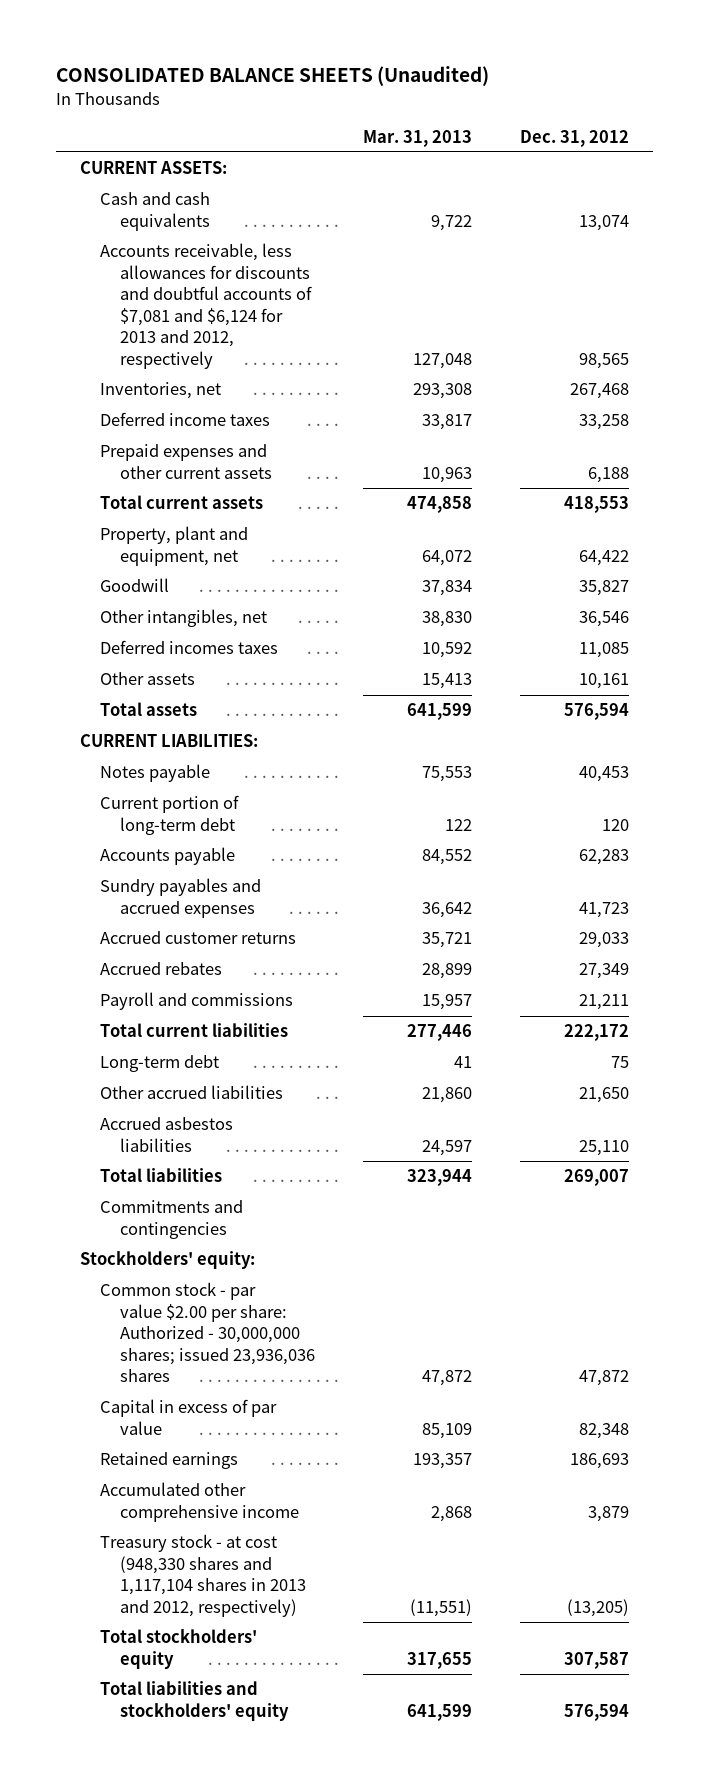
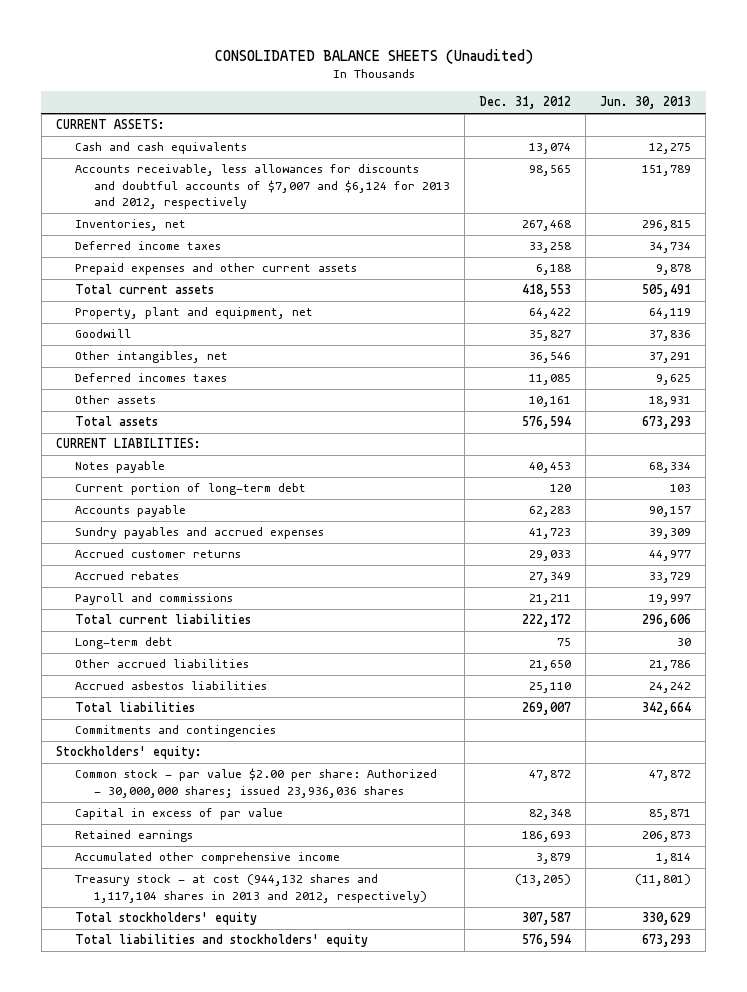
[362,129,472,147] Mar. 31, 2013 -> none
none -> [600,96,692,110] Jun. 30, 2013
[100,243,313,369] Accounts receivable, less allowances for discounts and doubtful accounts of $7,081 and $6,124 for 2013 and 2012, respectively -> [75,164,451,210] Accounts receivable, less allowances for discounts and doubtful accounts of $7,007 and $6,124 for 2013 and 2012, respectively
[100,1534,307,1617] Treasury stock - at cost (948,330 shares and 1,117,104 shares in 2013 and 2012, respectively) -> [75,874,428,903] Treasury stock - at cost (944,132 shares and 1,117,104 shares in 2013 and 2012, respectively)

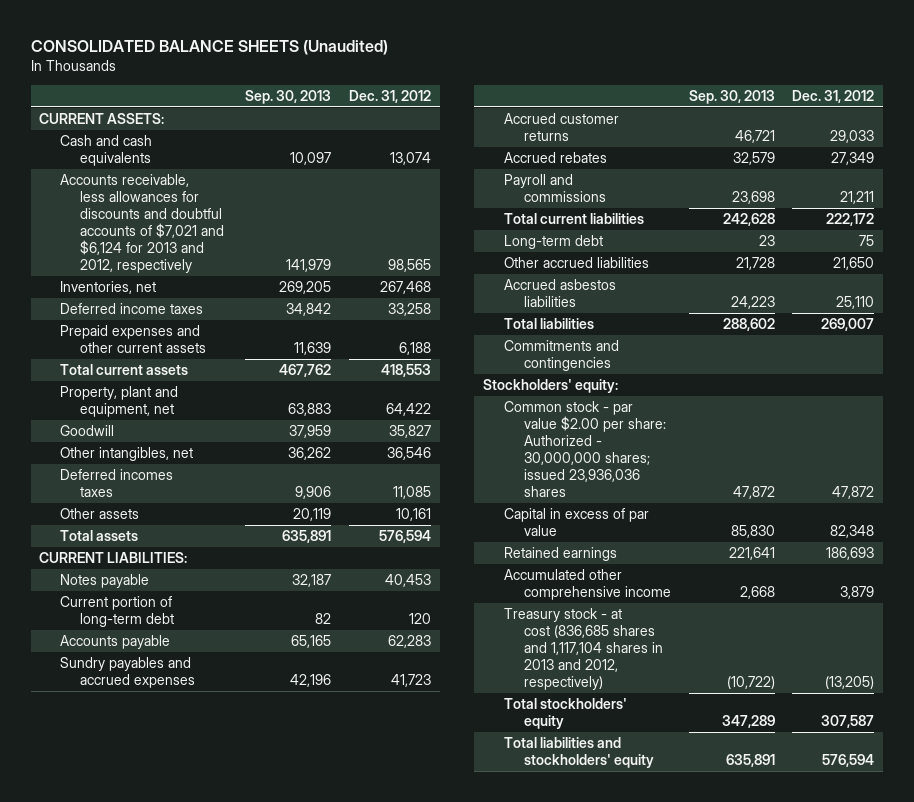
[600,96,692,110] Jun. 30, 2013 -> none
none -> [244,89,331,104] Sep. 30, 2013
[75,164,451,210] Accounts receivable, less allowances for discounts and doubtful accounts of $7,007 and $6,124 for 2013 and 2012, respectively -> [59,174,224,274] Accounts receivable, less allowances for discounts and doubtful accounts of $7,021 and $6,124 for 2013 and 2012, respectively
[75,874,428,903] Treasury stock - at cost (944,132 shares and 1,117,104 shares in 2013 and 2012, respectively) -> [503,608,663,691] Treasury stock - at cost (836,685 shares and 1,117,104 shares in 2013 and 2012, respectively)

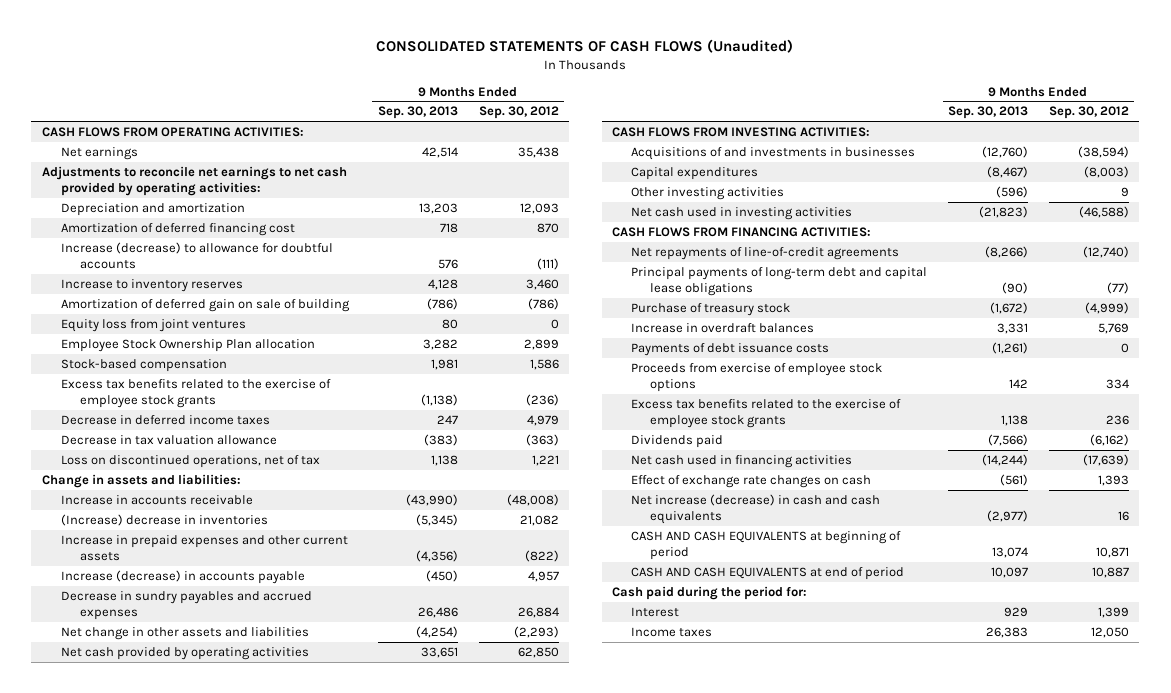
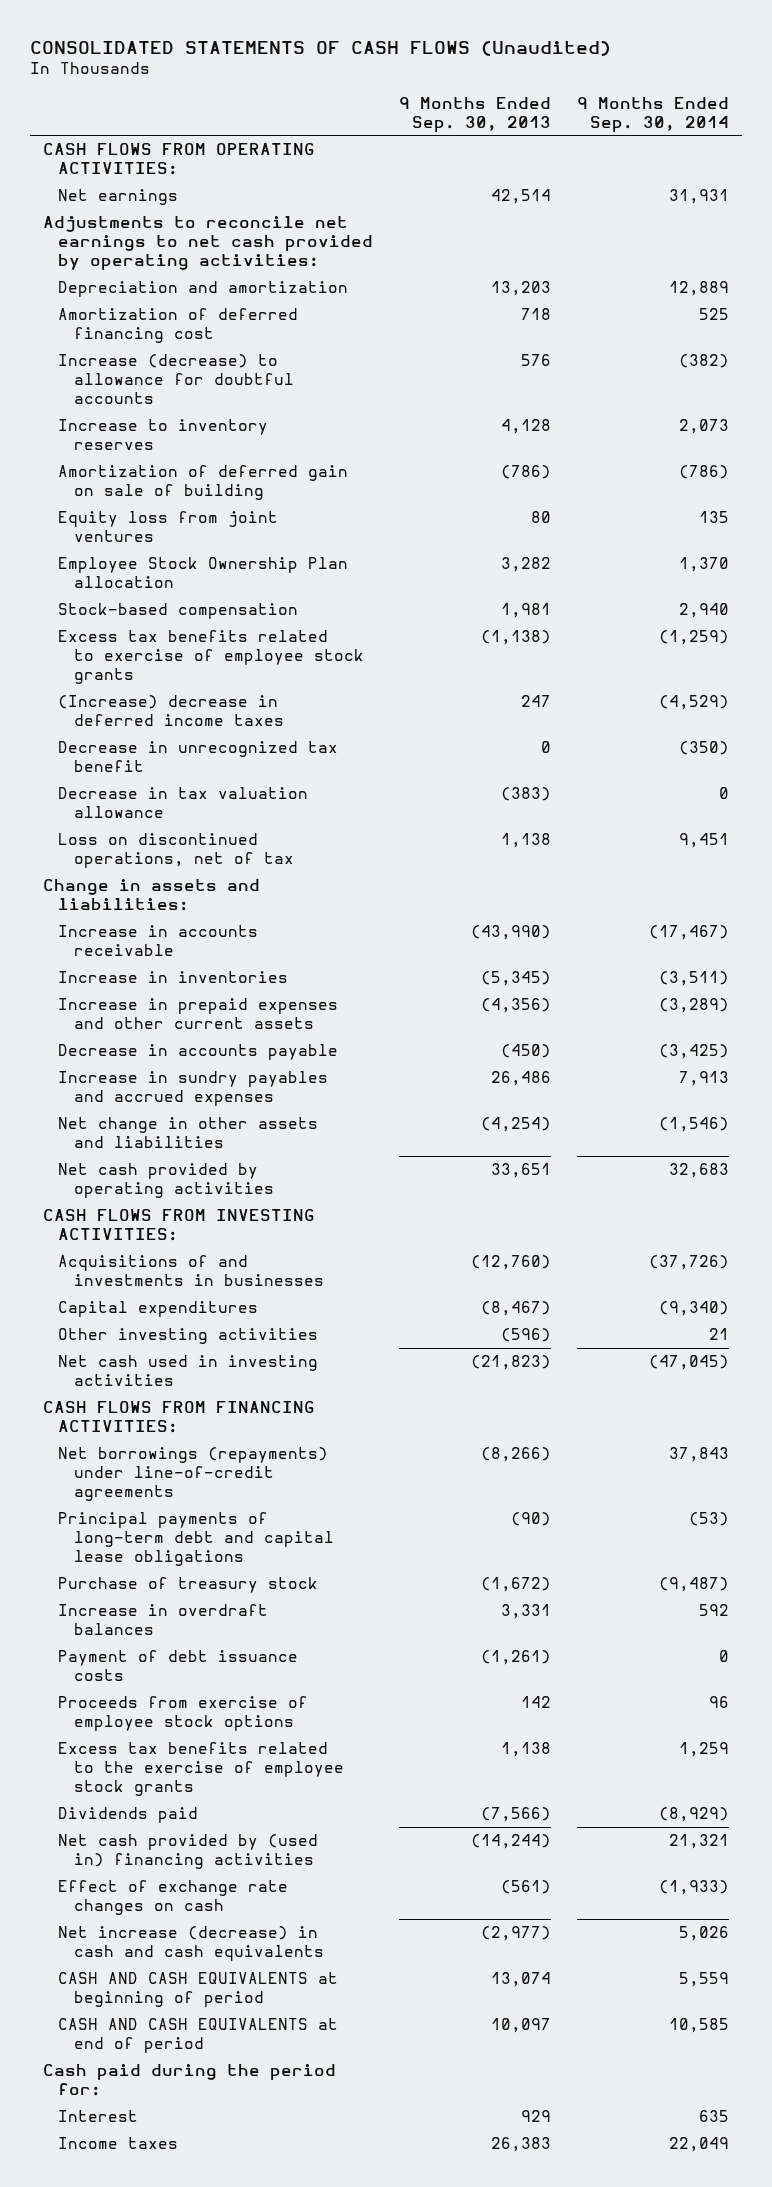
[478,106,559,120] Sep. 30, 2012 -> none
none -> [576,96,729,132] 9 Months Ended Sep. 30, 2014
[60,378,331,409] Excess tax benefits related to the exercise of employee stock grants -> [58,630,364,685] Excess tax benefits related to exercise of employee stock grants
[60,414,270,425] Decrease in deferred income taxes -> [58,695,284,727] (Increase) decrease in deferred income taxes
none -> [58,741,339,773] Decrease in unrecognized tax benefit
[60,513,268,526] (Increase) decrease in inventories -> [58,971,289,984] Increase in inventories
[60,569,305,584] Increase (decrease) in accounts payable -> [58,1044,339,1061] Decrease in accounts payable
[60,590,312,621] Decrease in sundry payables and accrued expenses -> [58,1071,329,1107] Increase in sundry payables and accrued expenses
[630,246,899,260] Net repayments of line-of-credit agreements -> [58,1447,329,1502] Net borrowings (repayments) under line-of-credit agreements
[630,342,829,356] Payments of debt issuance costs -> [58,1650,299,1682] Payment of debt issuance costs
[630,454,852,468] Net cash used in financing activities -> [58,1834,319,1870] Net cash provided by (used in) financing activities

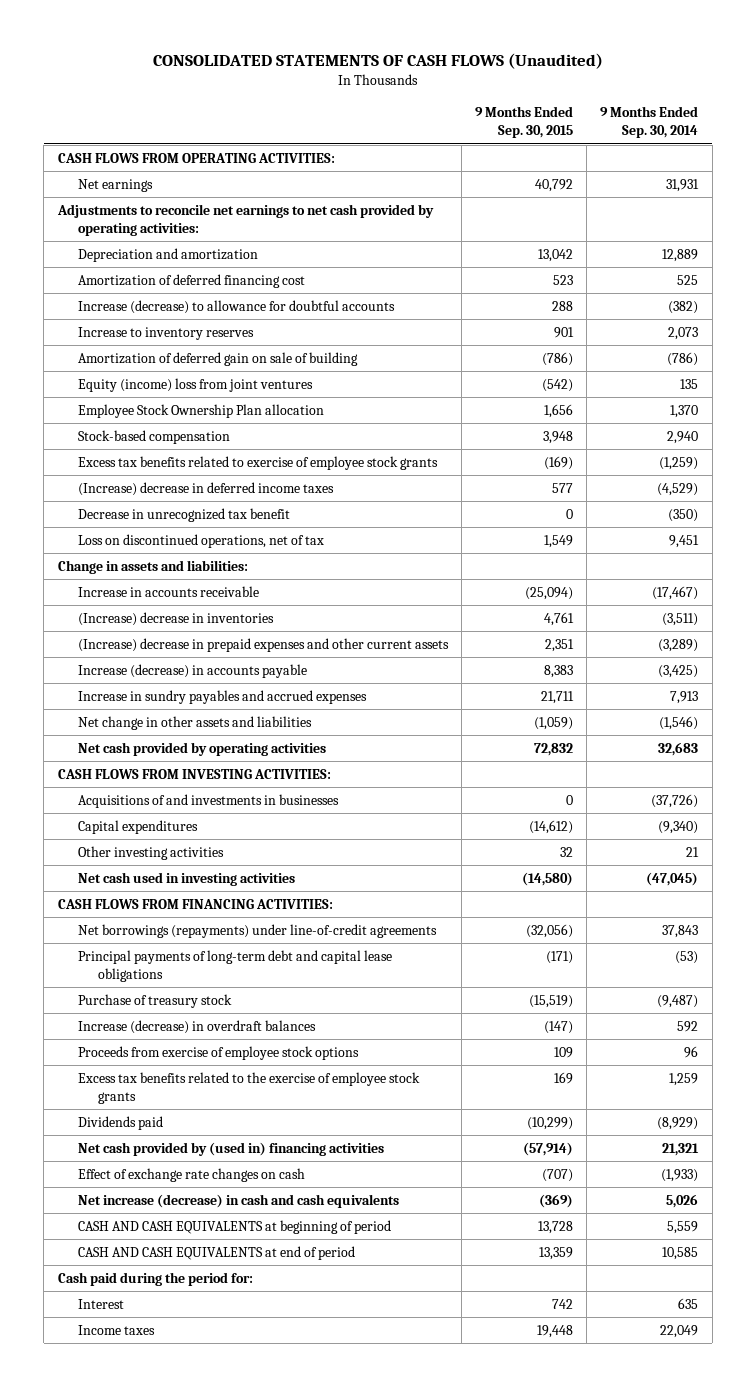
[399,96,552,132] 9 Months Ended Sep. 30, 2013 -> none
none -> [475,106,574,139] 9 Months Ended Sep. 30, 2015
[58,511,279,543] Equity loss from joint ventures -> [77,377,313,392] Equity (income) loss from joint ventures
[58,787,309,819] Decrease in tax valuation allowance -> none
[58,971,289,984] Increase in inventories -> [77,611,274,626] (Increase) decrease in inventories
[58,998,339,1030] Increase in prepaid expenses and other current assets -> [77,637,449,652] (Increase) decrease in prepaid expenses and other current assets
[58,1044,339,1061] Decrease in accounts payable -> [77,663,307,678] Increase (decrease) in accounts payable
[58,1650,299,1682] Payment of debt issuance costs -> none
[58,1604,269,1636] Increase in overdraft balances -> [77,1019,316,1034] Increase (decrease) in overdraft balances

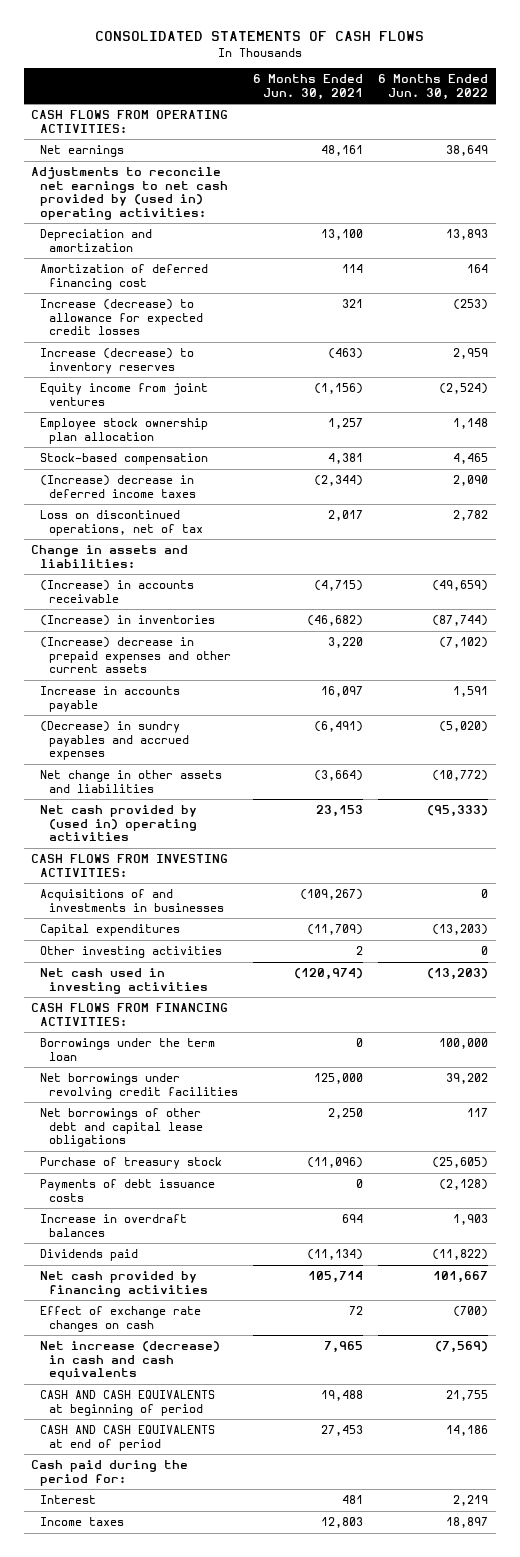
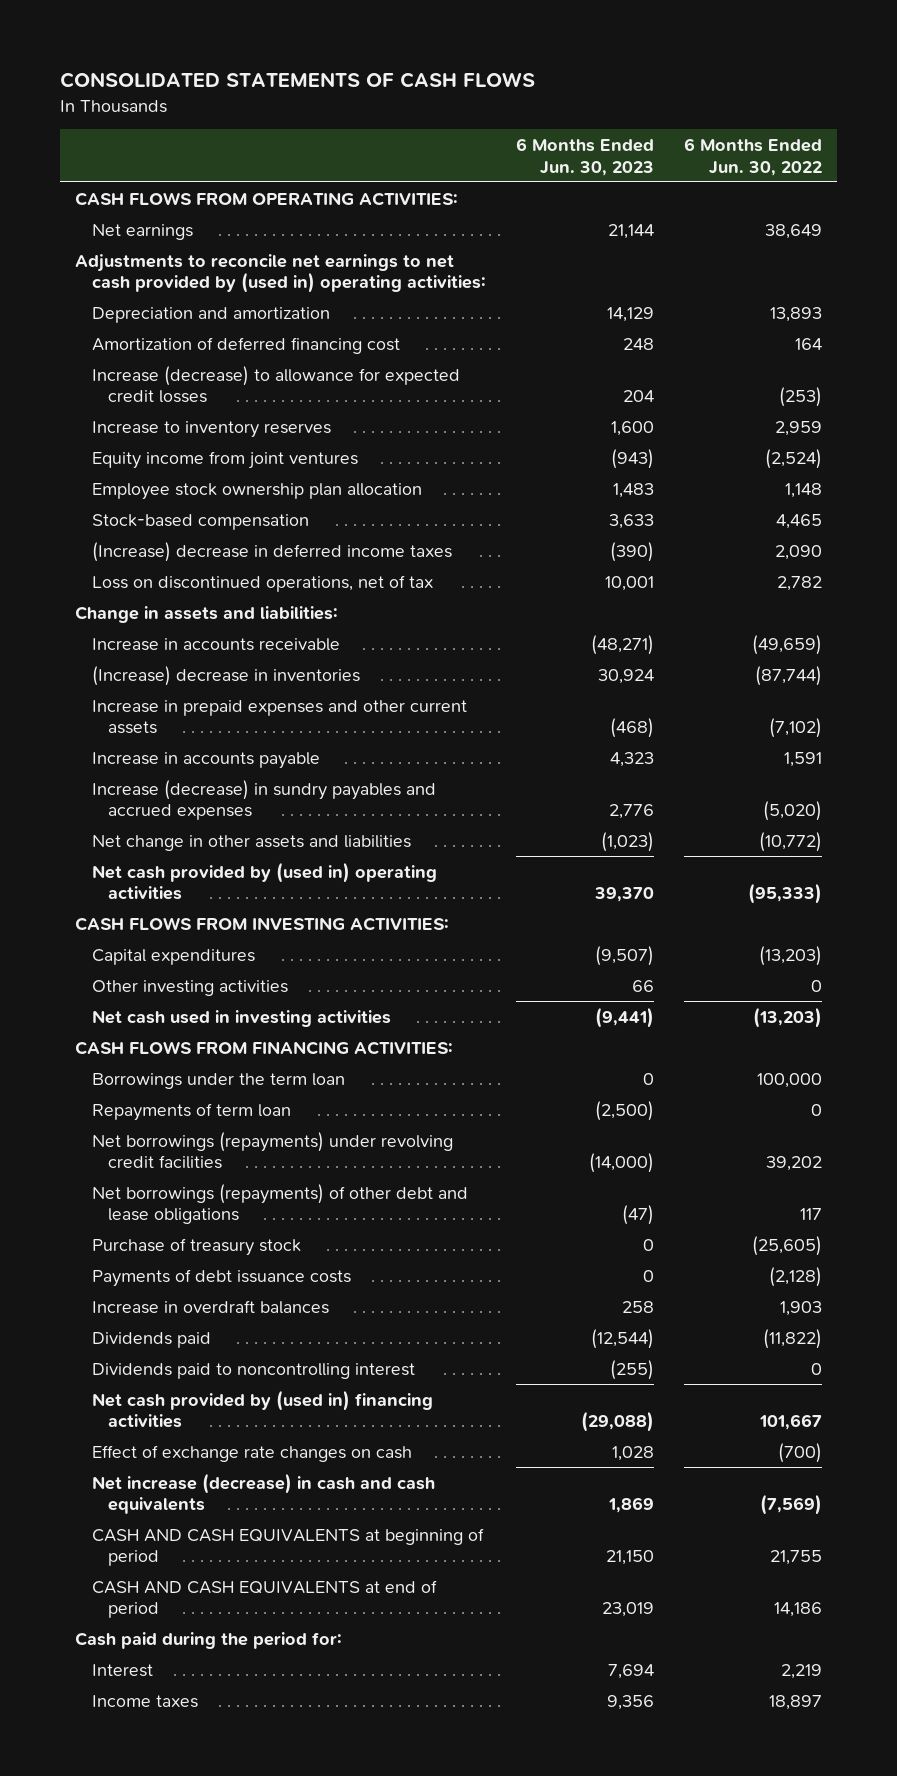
[253,74,364,100] 6 Months Ended Jun. 30, 2021 -> none
none -> [515,137,654,176] 6 Months Ended Jun. 30, 2023
[39,348,194,374] Increase (decrease) to inventory reserves -> [91,420,331,438] Increase to inventory reserves
[39,580,194,603] (Increase) in accounts receivable -> [91,637,340,651] Increase in accounts receivable
[39,615,215,627] (Increase) in inventories -> [91,665,360,686] (Increase) decrease in inventories
[39,637,231,674] (Increase) decrease in prepaid expenses and other current assets -> [91,699,467,735] Increase in prepaid expenses and other current assets
[39,721,189,761] (Decrease) in sundry payables and accrued expenses -> [91,779,436,821] Increase (decrease) in sundry payables and accrued expenses
[39,889,224,912] Acquisitions of and investments in businesses -> none
none -> [91,1102,291,1121] Repayments of term loan
[39,1073,238,1099] Net borrowings under revolving credit facilities -> [91,1131,453,1170] Net borrowings (repayments) under revolving credit facilities
[39,1108,203,1148] Net borrowings of other debt and capital lease obligations -> [91,1183,468,1225] Net borrowings (repayments) of other debt and lease obligations
none -> [91,1362,415,1379] Dividends paid to noncontrolling interest
[39,1271,208,1297] Net cash provided by financing activities -> [91,1389,433,1429] Net cash provided by (used in) financing activities

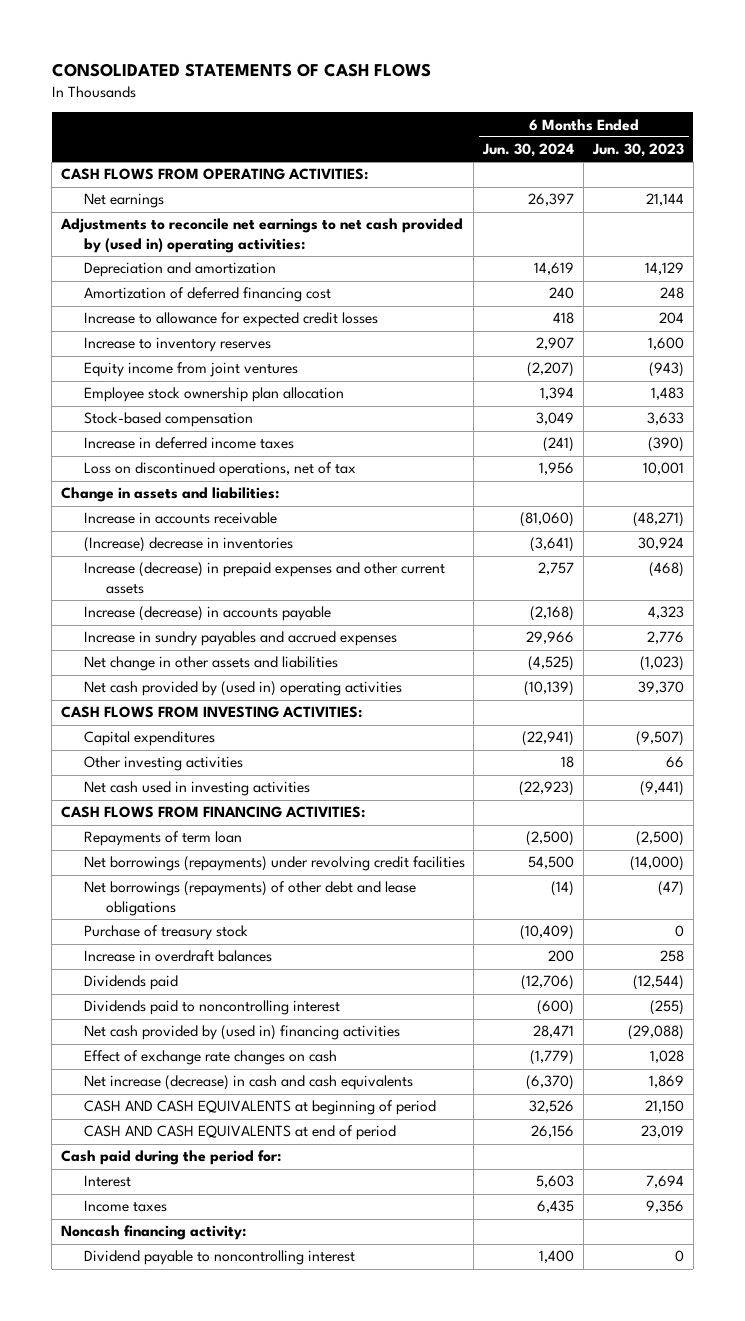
[684,137,823,176] 6 Months Ended Jun. 30, 2022 -> none
none -> [482,143,575,158] Jun. 30, 2024
[91,365,460,404] Increase (decrease) to allowance for expected credit losses -> [83,312,378,328] Increase to allowance for expected credit losses
[91,541,452,562] (Increase) decrease in deferred income taxes -> [83,437,294,450] Increase in deferred income taxes
[91,699,467,735] Increase in prepaid expenses and other current assets -> [83,562,445,594] Increase (decrease) in prepaid expenses and other current assets
[91,751,320,769] Increase in accounts payable -> [83,606,331,622] Increase (decrease) in accounts payable
[91,779,436,821] Increase (decrease) in sundry payables and accrued expenses -> [83,631,397,647] Increase in sundry payables and accrued expenses
[91,1072,345,1089] Borrowings under the term loan -> none
[91,1268,351,1287] Payments of debt issuance costs -> none
none -> [60,1225,246,1241] Noncash financing activity:
none -> [83,1250,355,1266] Dividend payable to noncontrolling interest

